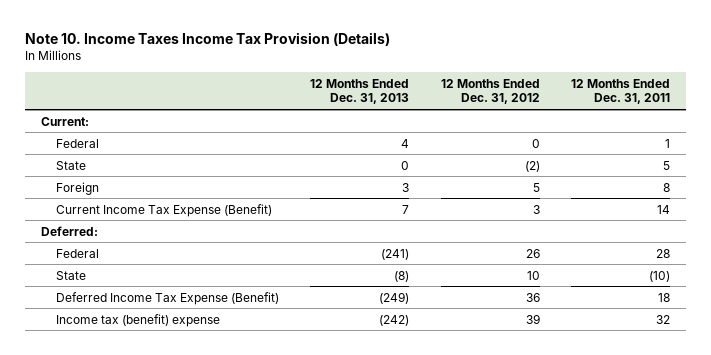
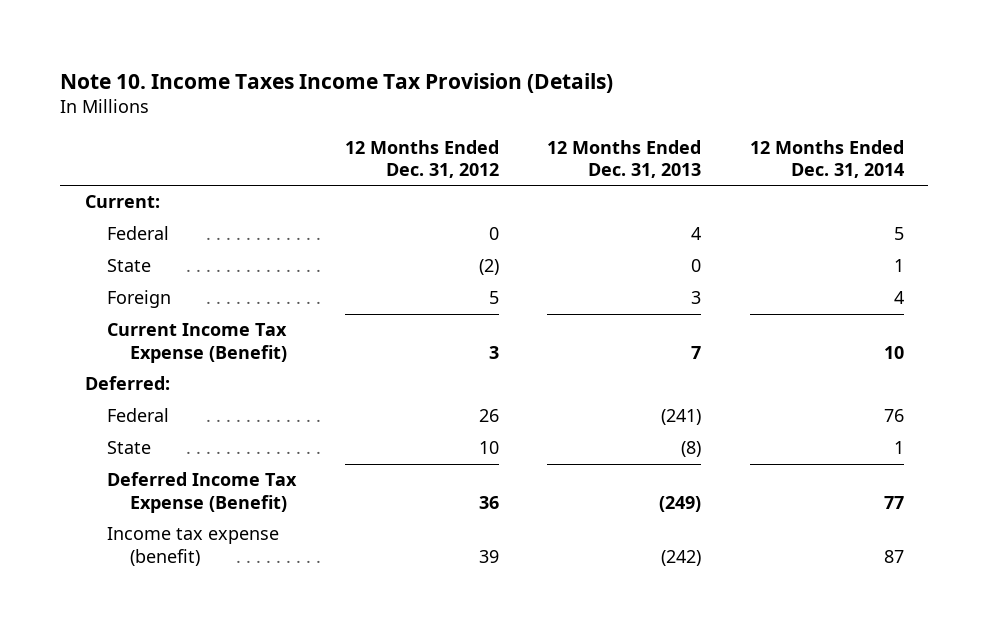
[571,78,671,105] 12 Months Ended Dec. 31, 2011 -> none
none -> [749,139,904,178] 12 Months Ended Dec. 31, 2014
[55,313,220,327] Income tax (benefit) expense -> [107,527,280,566] Income tax expense (benefit)

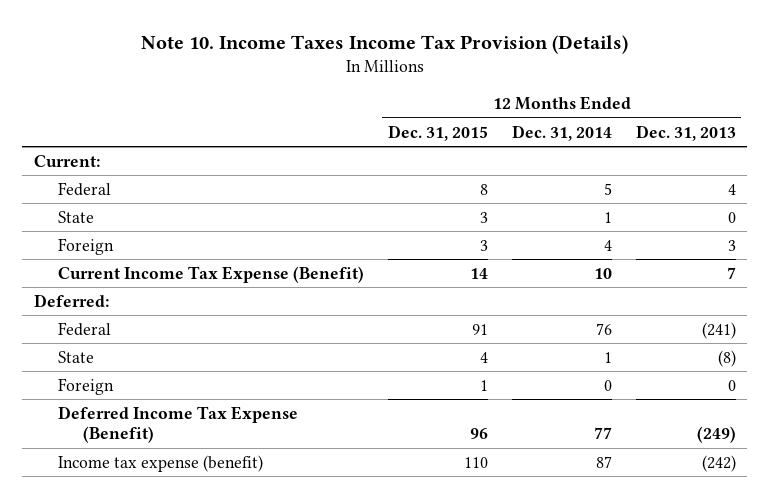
[344,139,499,178] 12 Months Ended Dec. 31, 2012 -> none
none -> [388,124,489,141] Dec. 31, 2015
none -> [58,377,115,395] Foreign

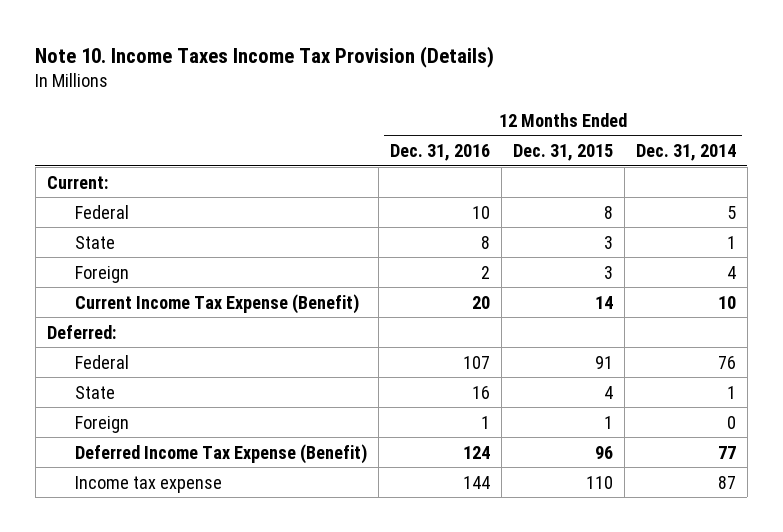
[635,124,736,141] Dec. 31, 2013 -> none
none -> [390,144,491,162] Dec. 31, 2016
[58,454,264,472] Income tax expense (benefit) -> [75,475,223,493] Income tax expense

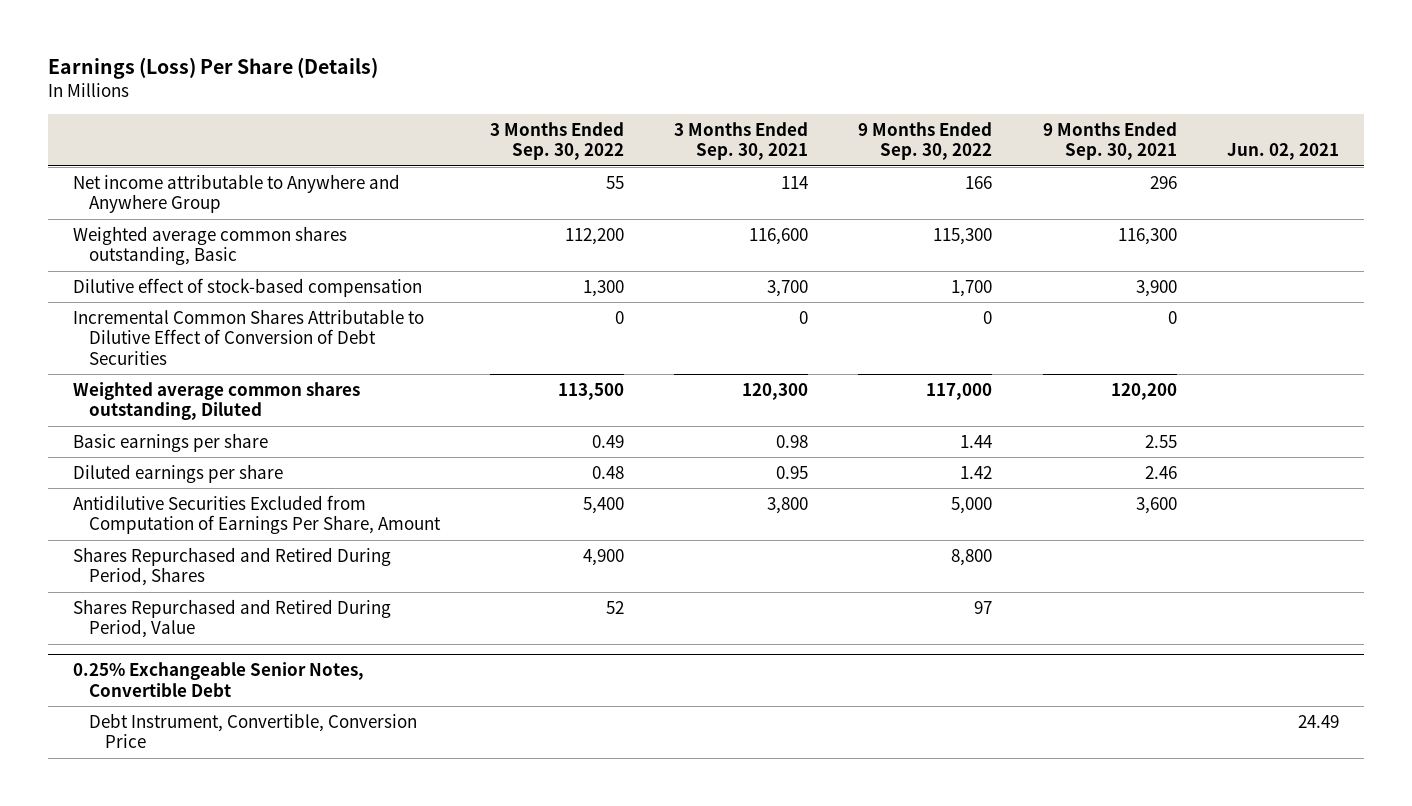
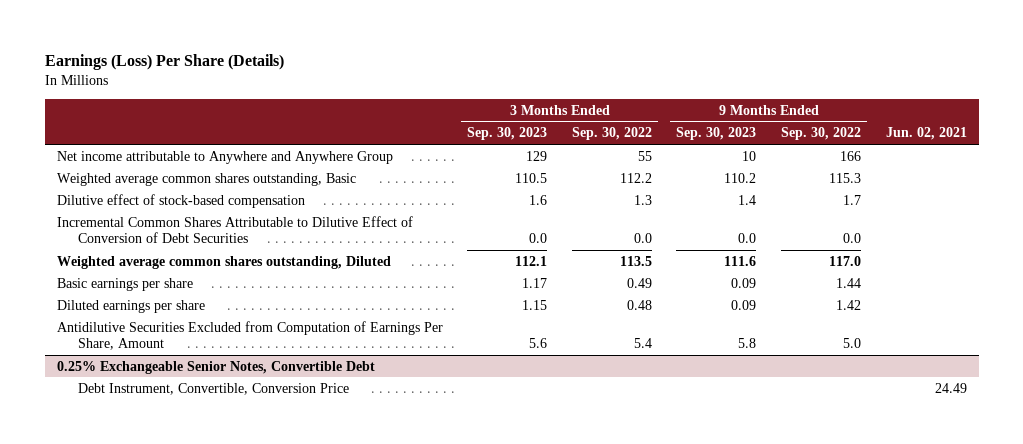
[674,121,809,161] 3 Months Ended Sep. 30, 2021 -> none
[1042,121,1177,161] 9 Months Ended Sep. 30, 2021 -> none
none -> [467,127,548,141] Sep. 30, 2023
none -> [676,127,757,141] Sep. 30, 2023
[564,227,624,245] 112,200 -> [619,172,652,183] 112.2
[933,227,993,245] 115,300 -> [829,172,862,183] 115.3
[582,279,624,297] 1,300 -> [633,194,652,205] 1.3
[951,279,993,297] 1,700 -> [843,194,862,205] 1.7
[614,310,624,324] 0 -> [633,233,652,244] 0.0
[983,310,993,324] 0 -> [843,233,862,244] 0.0
[557,382,624,400] 113,500 -> [619,255,652,266] 113.5
[926,382,993,400] 117,000 -> [829,255,862,266] 117.0
[72,546,391,587] Shares Repurchased and Retired During Period, Shares -> none
[72,598,391,639] Shares Repurchased and Retired During Period, Value -> none
[582,496,624,514] 5,400 -> [633,338,652,349] 5.4
[951,496,993,514] 5,000 -> [843,338,862,349] 5.0

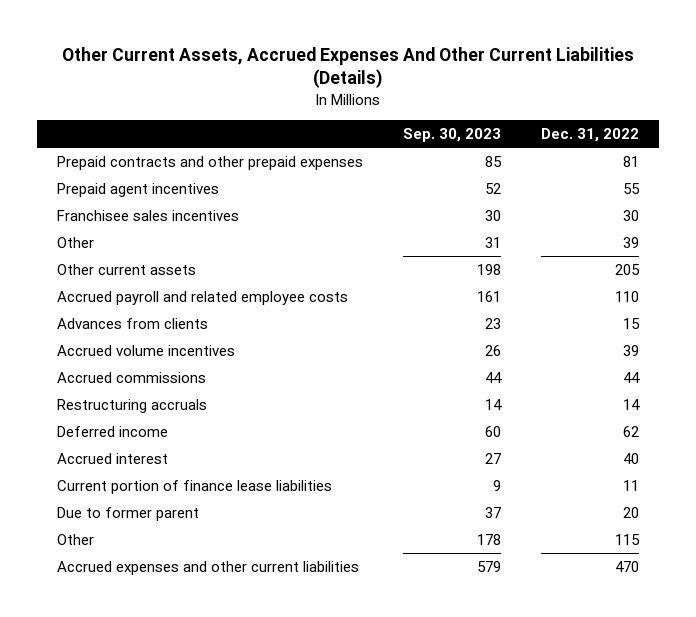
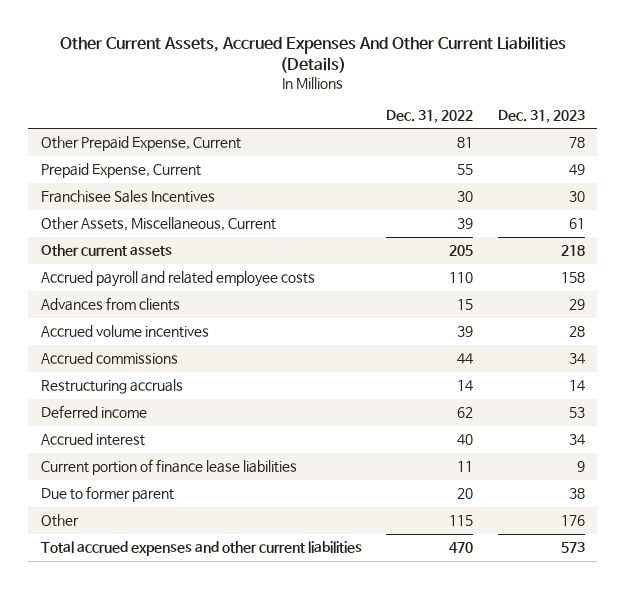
[402,127,501,142] Sep. 30, 2023 -> none
none -> [497,109,585,123] Dec. 31, 2023
[56,155,363,170] Prepaid contracts and other prepaid expenses -> [40,136,241,152] Other Prepaid Expense, Current
[56,182,219,197] Prepaid agent incentives -> [40,163,201,179] Prepaid Expense, Current
[56,209,239,221] Franchisee sales incentives -> [40,190,215,204] Franchisee Sales Incentives
[56,236,94,248] Other -> [40,217,276,232] Other Assets, Miscellaneous, Current
[56,560,359,575] Accrued expenses and other current liabilities -> [40,541,362,557] Total accrued expenses and other current liabilities

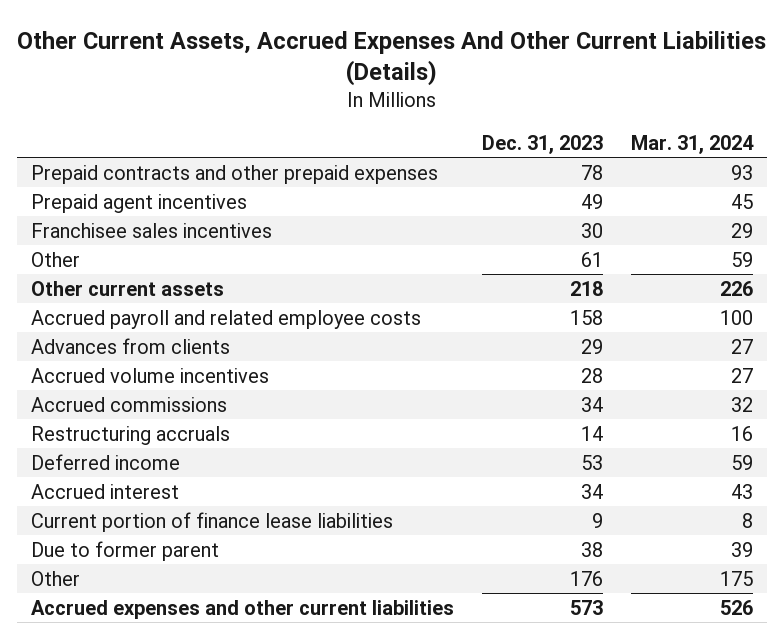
[386,109,474,123] Dec. 31, 2022 -> none
none -> [631,134,755,154] Mar. 31, 2024
[40,136,241,152] Other Prepaid Expense, Current -> [31,164,439,184] Prepaid contracts and other prepaid expenses
[40,163,201,179] Prepaid Expense, Current -> [31,193,248,213] Prepaid agent incentives
[40,190,215,204] Franchisee Sales Incentives -> [31,222,273,238] Franchisee sales incentives
[40,217,276,232] Other Assets, Miscellaneous, Current -> [31,251,81,267] Other
[40,541,362,557] Total accrued expenses and other current liabilities -> [31,599,455,619] Accrued expenses and other current liabilities

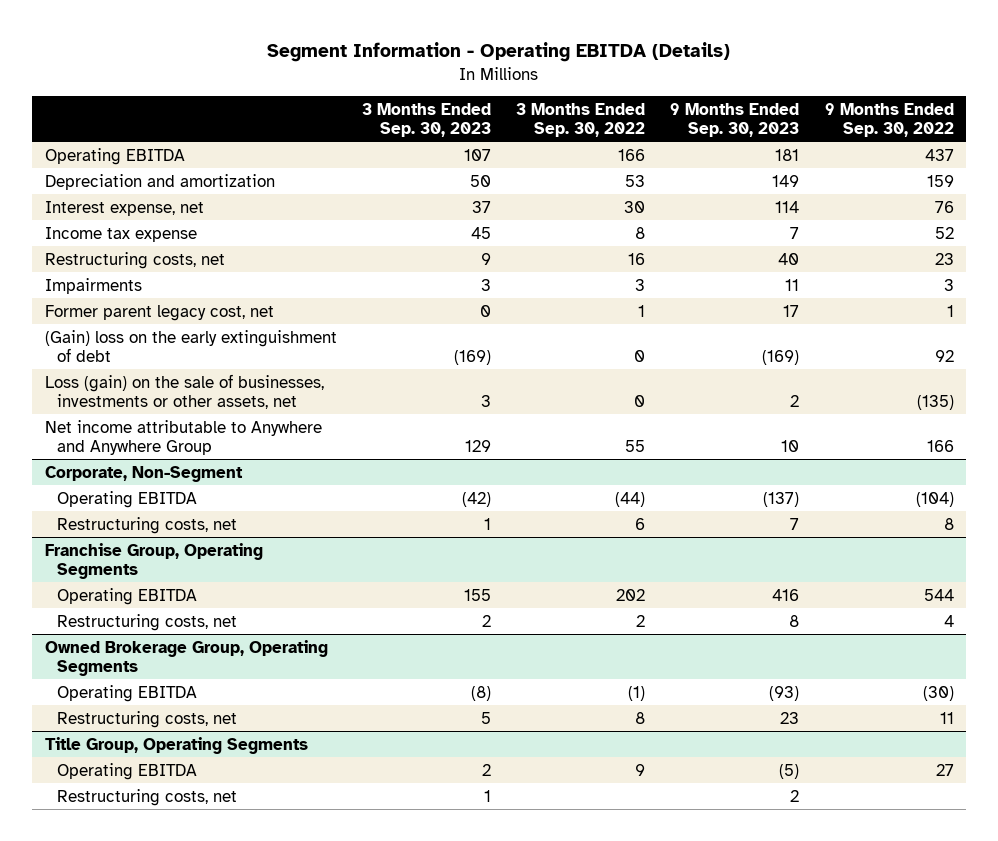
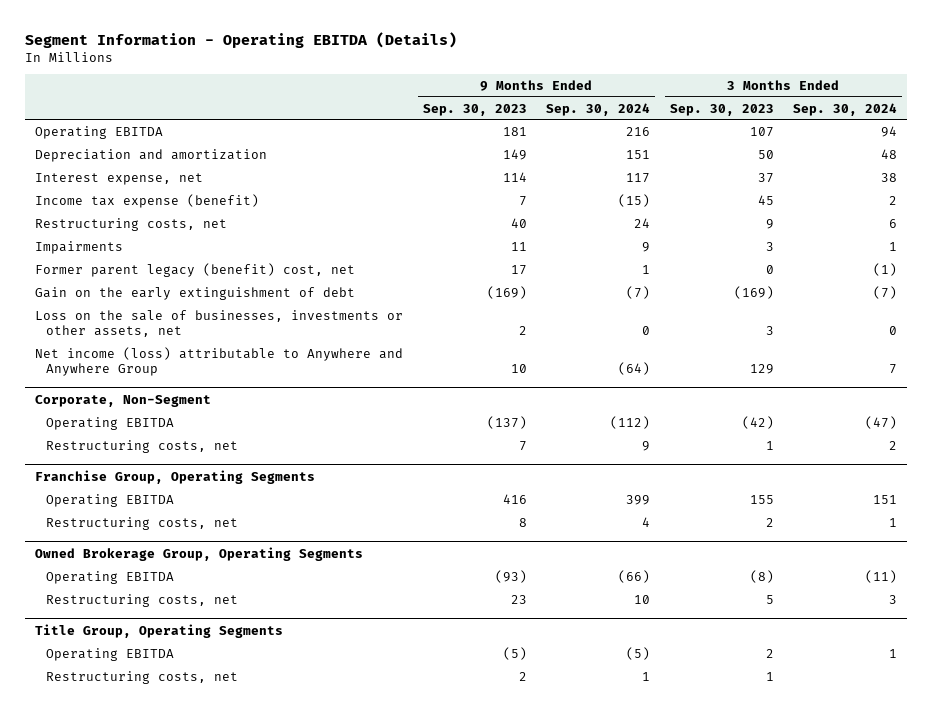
[516,102,646,137] 3 Months Ended Sep. 30, 2022 -> none
[824,102,954,137] 9 Months Ended Sep. 30, 2022 -> none
none -> [546,102,651,116] Sep. 30, 2024
none -> [793,102,898,116] Sep. 30, 2024
[44,226,197,242] Income tax expense -> [35,193,260,208] Income tax expense (benefit)
[44,304,274,321] Former parent legacy cost, net -> [35,262,356,277] Former parent legacy (benefit) cost, net
[44,329,337,362] (Gain) loss on the early extinguishment of debt -> [35,286,356,300] Gain on the early extinguishment of debt
[44,373,324,409] Loss (gain) on the sale of businesses, investments or other assets, net -> [35,309,404,338] Loss on the sale of businesses, investments or other assets, net
[44,419,322,455] Net income attributable to Anywhere and Anywhere Group -> [35,346,404,377] Net income (loss) attributable to Anywhere and Anywhere Group

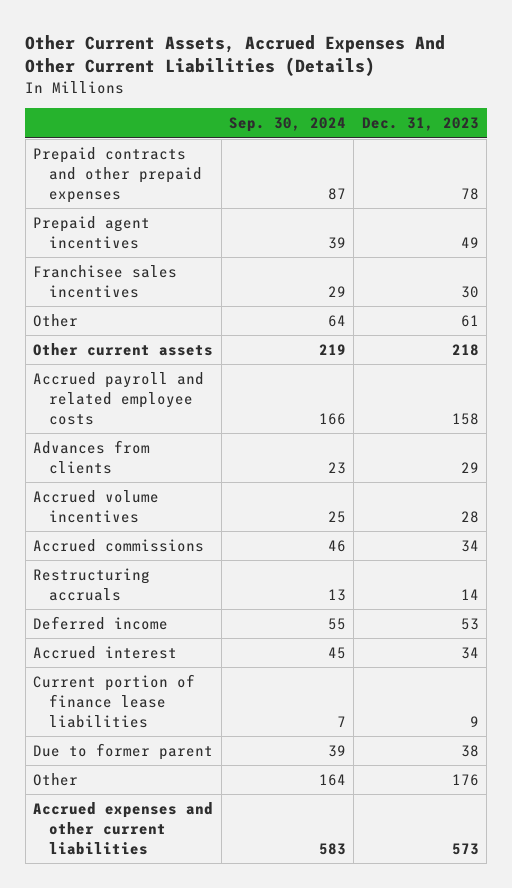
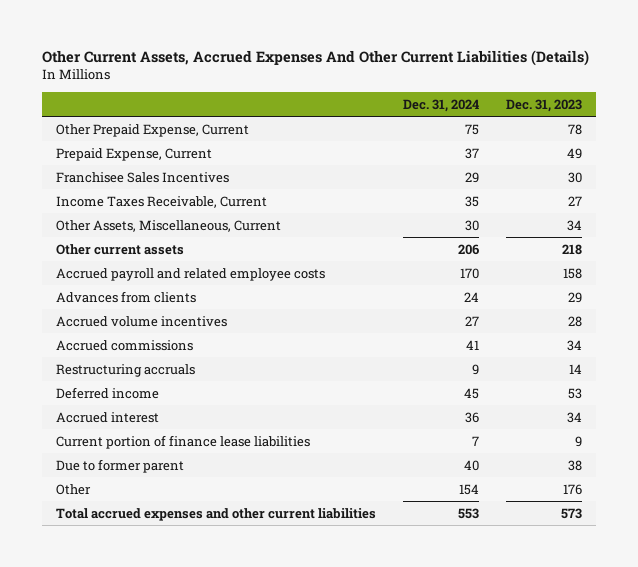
[228,117,346,133] Sep. 30, 2024 -> none
none -> [402,98,479,112] Dec. 31, 2024
[33,147,202,203] Prepaid contracts and other prepaid expenses -> [55,123,249,137] Other Prepaid Expense, Current
[33,216,151,249] Prepaid agent incentives -> [55,147,212,161] Prepaid Expense, Current
[33,265,178,298] Franchisee sales incentives -> [55,171,229,183] Franchisee Sales Incentives
none -> [55,195,267,208] Income Taxes Receivable, Current
[33,314,79,328] Other -> [55,219,281,232] Other Assets, Miscellaneous, Current
[460,315,479,328] 61 -> [567,219,583,231] 34
[33,802,214,855] Accrued expenses and other current liabilities -> [55,507,376,521] Total accrued expenses and other current liabilities

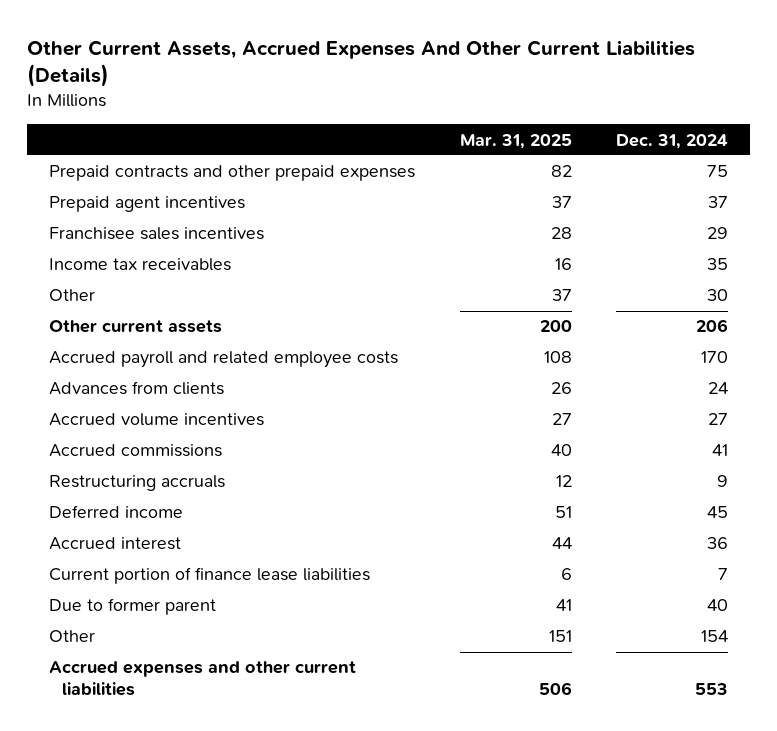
[506,98,583,112] Dec. 31, 2023 -> none
none -> [459,133,572,149] Mar. 31, 2025
[55,123,249,137] Other Prepaid Expense, Current -> [49,165,416,182] Prepaid contracts and other prepaid expenses
[55,147,212,161] Prepaid Expense, Current -> [49,196,246,213] Prepaid agent incentives
[55,171,229,183] Franchisee Sales Incentives -> [49,227,265,241] Franchisee sales incentives
[55,195,267,208] Income Taxes Receivable, Current -> [49,258,232,272] Income tax receivables
[55,219,281,232] Other Assets, Miscellaneous, Current -> [49,289,96,302] Other
[55,507,376,521] Total accrued expenses and other current liabilities -> [49,661,357,697] Accrued expenses and other current liabilities

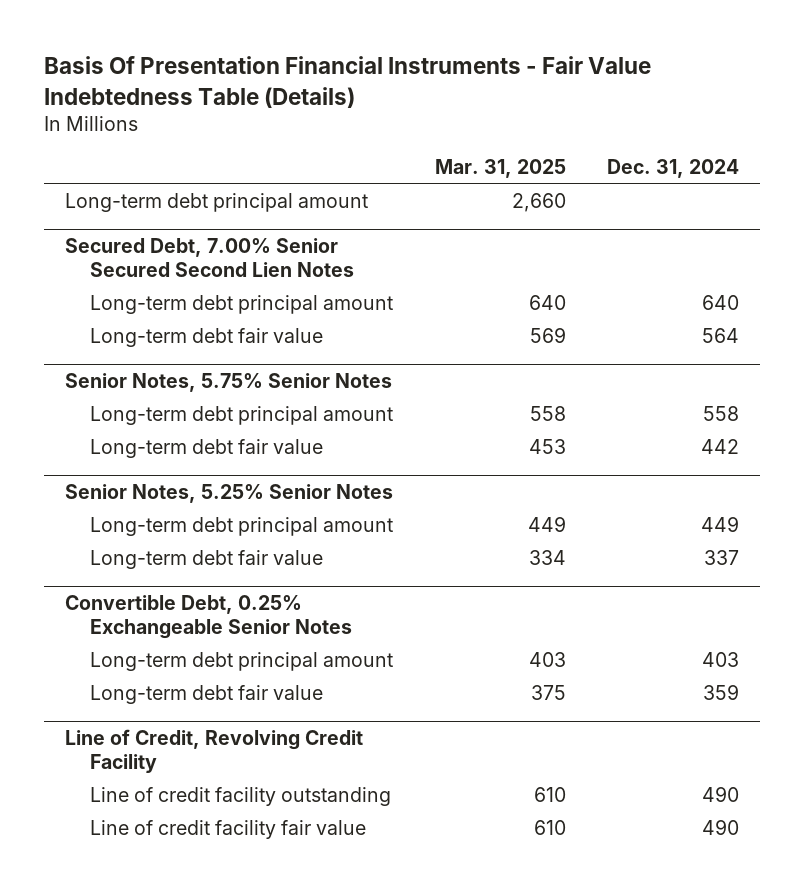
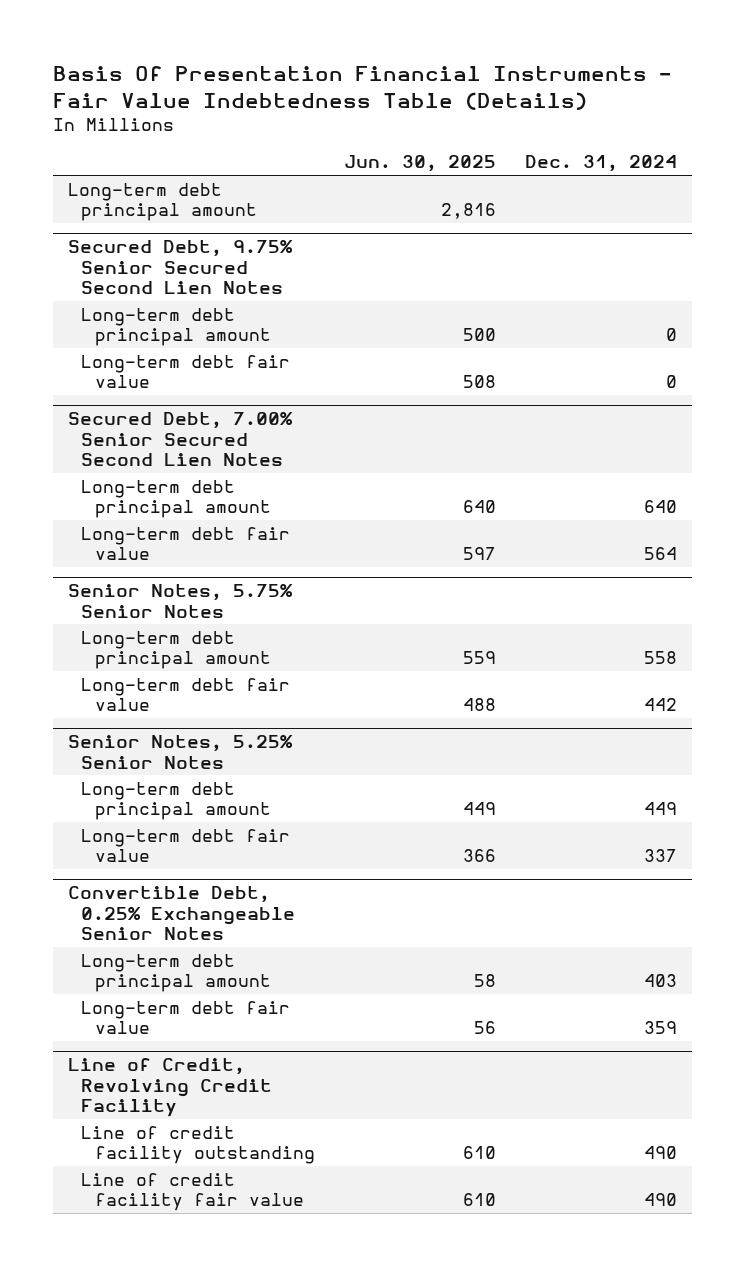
[434,158,566,178] Mar. 31, 2025 -> none
none -> [344,155,497,173] Jun. 30, 2025
none -> [68,240,294,294] Secured Debt, 9.75% Senior Secured Second Lien Notes
none -> [81,307,271,347] Long-term debt principal amount
none -> [81,354,291,389] Long-term debt fair value

